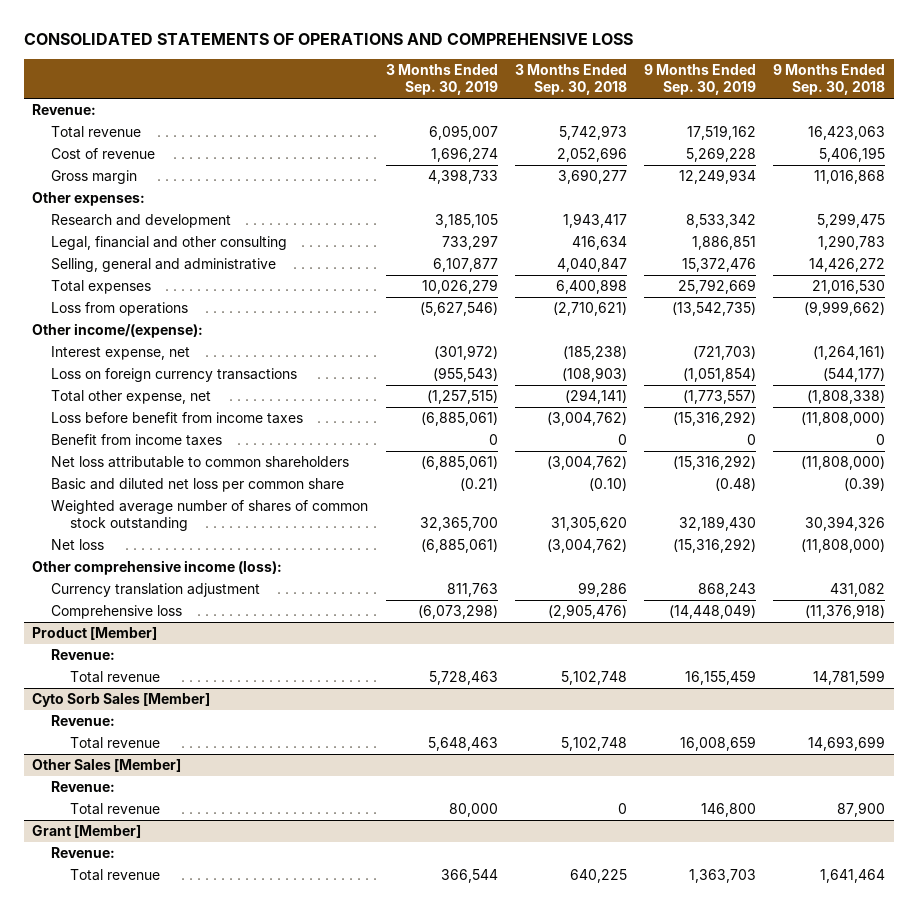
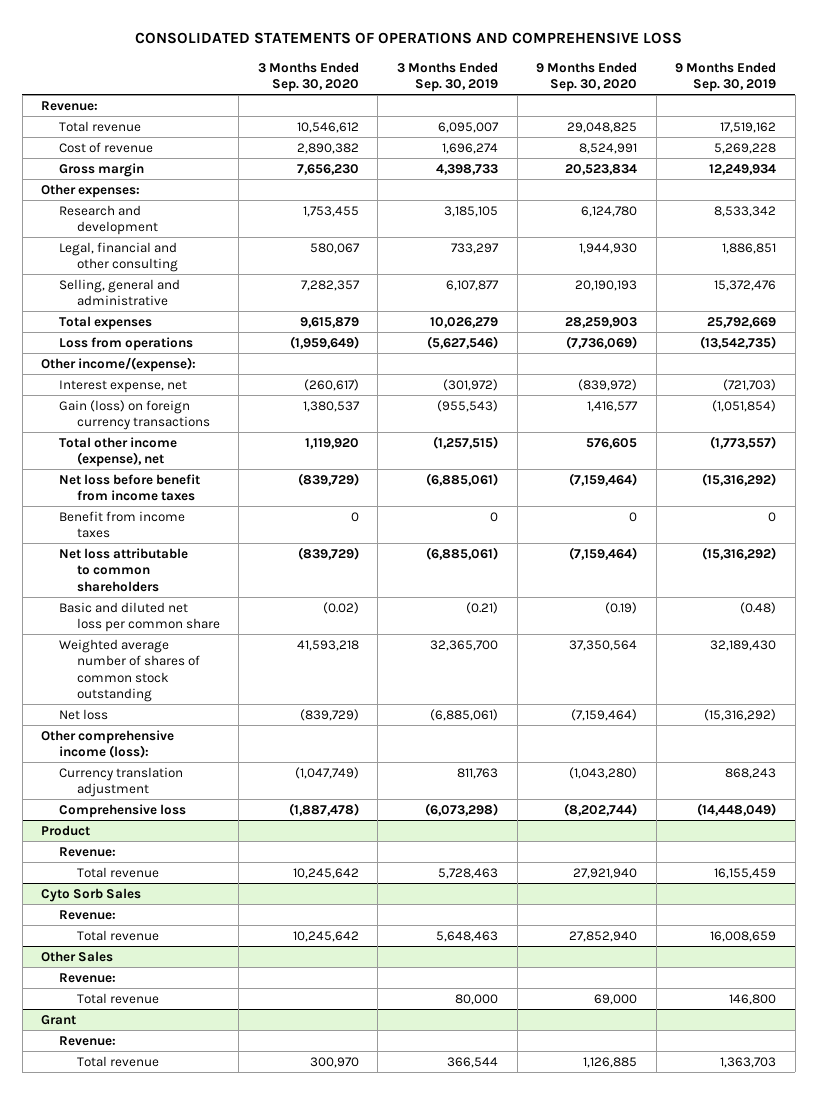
[514,64,627,96] 3 Months Ended Sep. 30, 2018 -> none
[773,64,886,96] 9 Months Ended Sep. 30, 2018 -> none
none -> [257,61,359,93] 3 Months Ended Sep. 30, 2020
none -> [536,61,638,93] 9 Months Ended Sep. 30, 2020
[51,368,298,383] Loss on foreign currency transactions -> [59,399,210,431] Gain (loss) on foreign currency transactions
[51,390,212,405] Total other expense, net -> [59,436,178,468] Total other income (expense), net
[51,412,304,425] Loss before benefit from income taxes -> [59,473,201,502] Net loss before benefit from income taxes
[32,627,158,641] Product [Member] -> [41,824,91,836] Product
[32,693,211,708] Cyto Sorb Sales [Member] -> [41,887,142,902] Cyto Sorb Sales
[32,759,182,773] Other Sales [Member] -> [41,950,114,962] Other Sales
[32,825,142,839] Grant [Member] -> [41,1014,77,1025] Grant

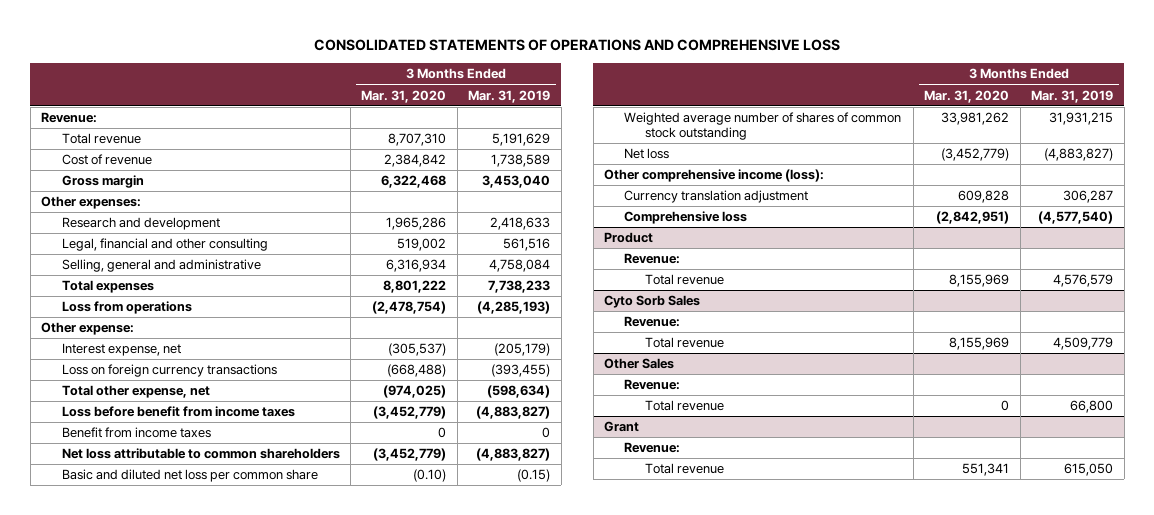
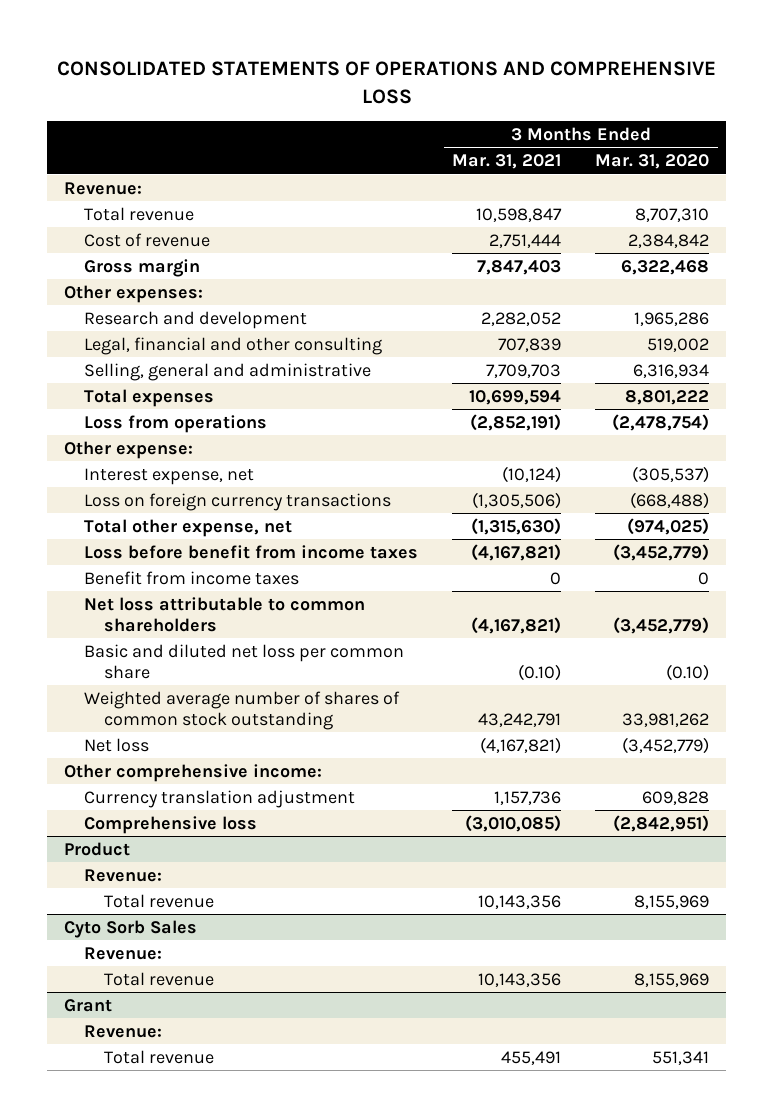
[468,89,551,103] Mar. 31, 2019 -> none
none -> [452,154,562,170] Mar. 31, 2021
[604,169,825,183] Other comprehensive income (loss): -> [64,763,323,782] Other comprehensive income:
[604,358,675,370] Other Sales -> none
[624,379,681,391] Revenue: -> none
[644,400,724,412] Total revenue -> none

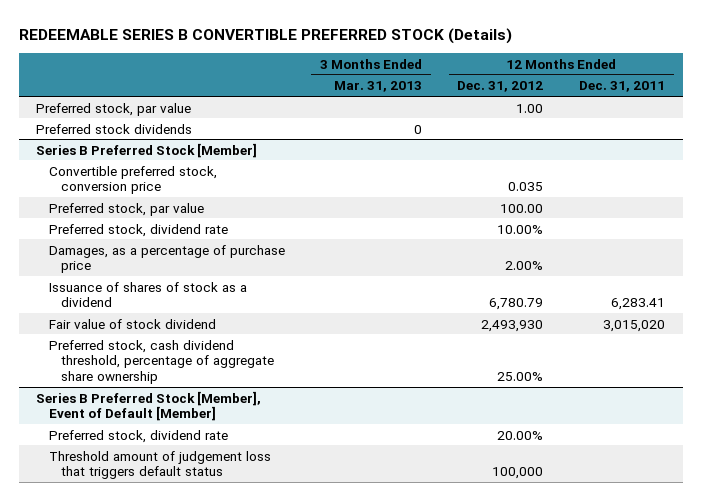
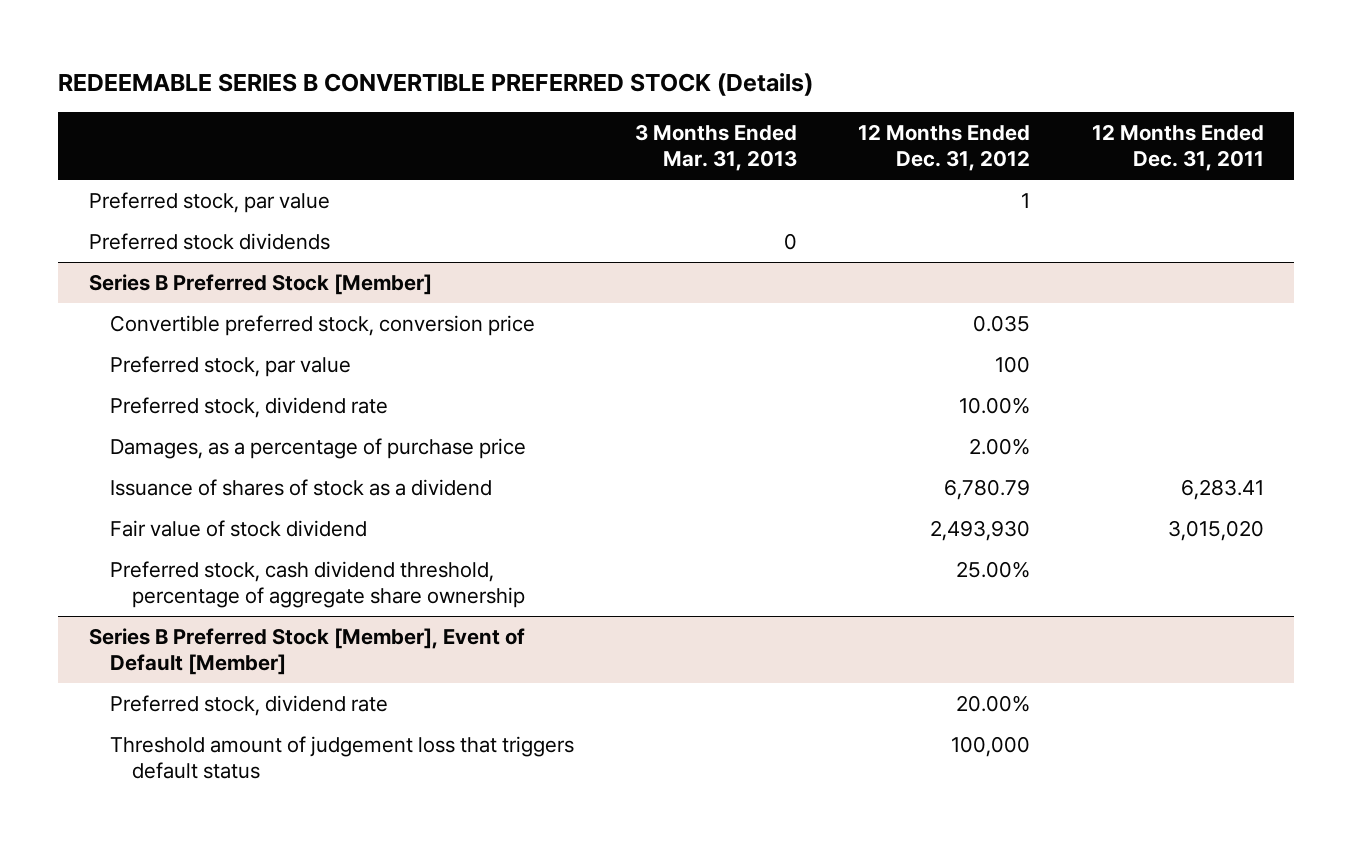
[516,103,544,113] 1.00 -> [1021,192,1031,208] 1
[500,203,544,213] 100.00 -> [995,355,1031,373] 100

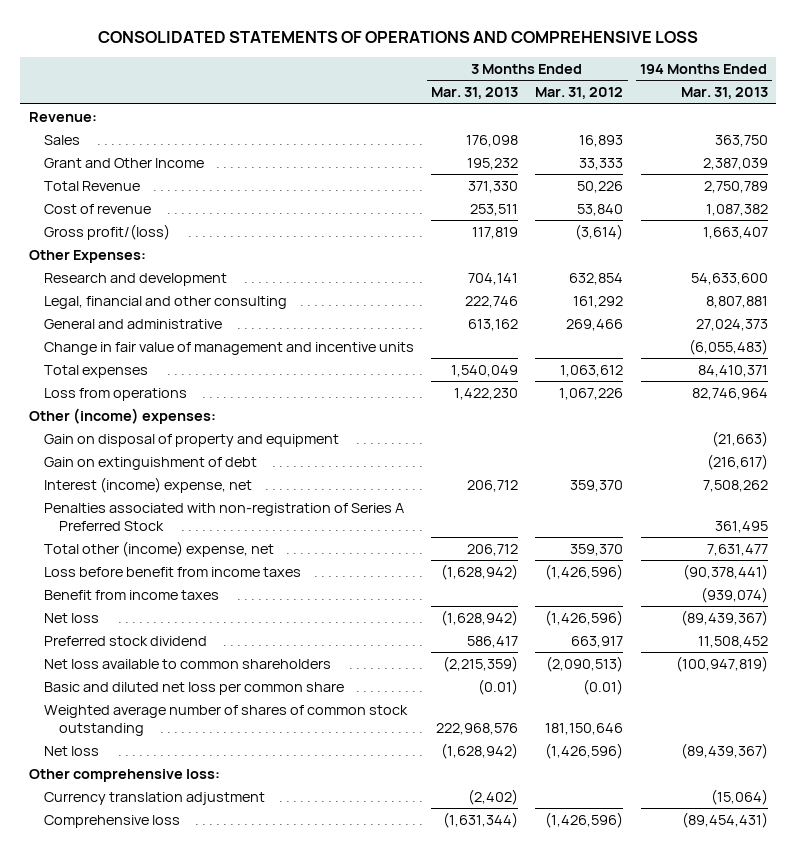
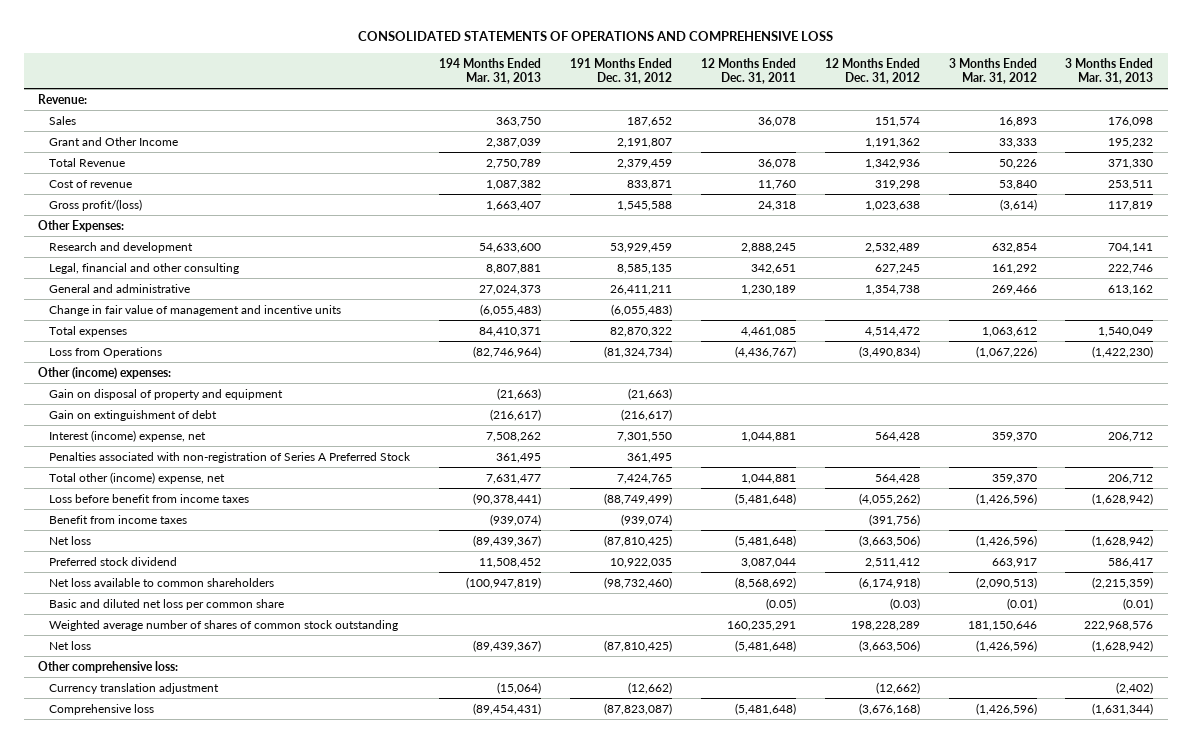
none -> [570,57,673,84] 191 Months Ended Dec. 31, 2012
none -> [700,57,796,84] 12 Months Ended Dec. 31, 2011
none -> [824,57,920,84] 12 Months Ended Dec. 31, 2012
[44,387,188,401] Loss from operations -> [49,346,163,358] Loss from Operations
[454,387,519,400] 1,422,230 -> [1092,345,1154,358] (1,422,230)
[559,387,624,400] 1,067,226 -> [975,345,1037,358] (1,067,226)
[691,387,768,400] 82,746,964 -> [473,345,542,358] (82,746,964)

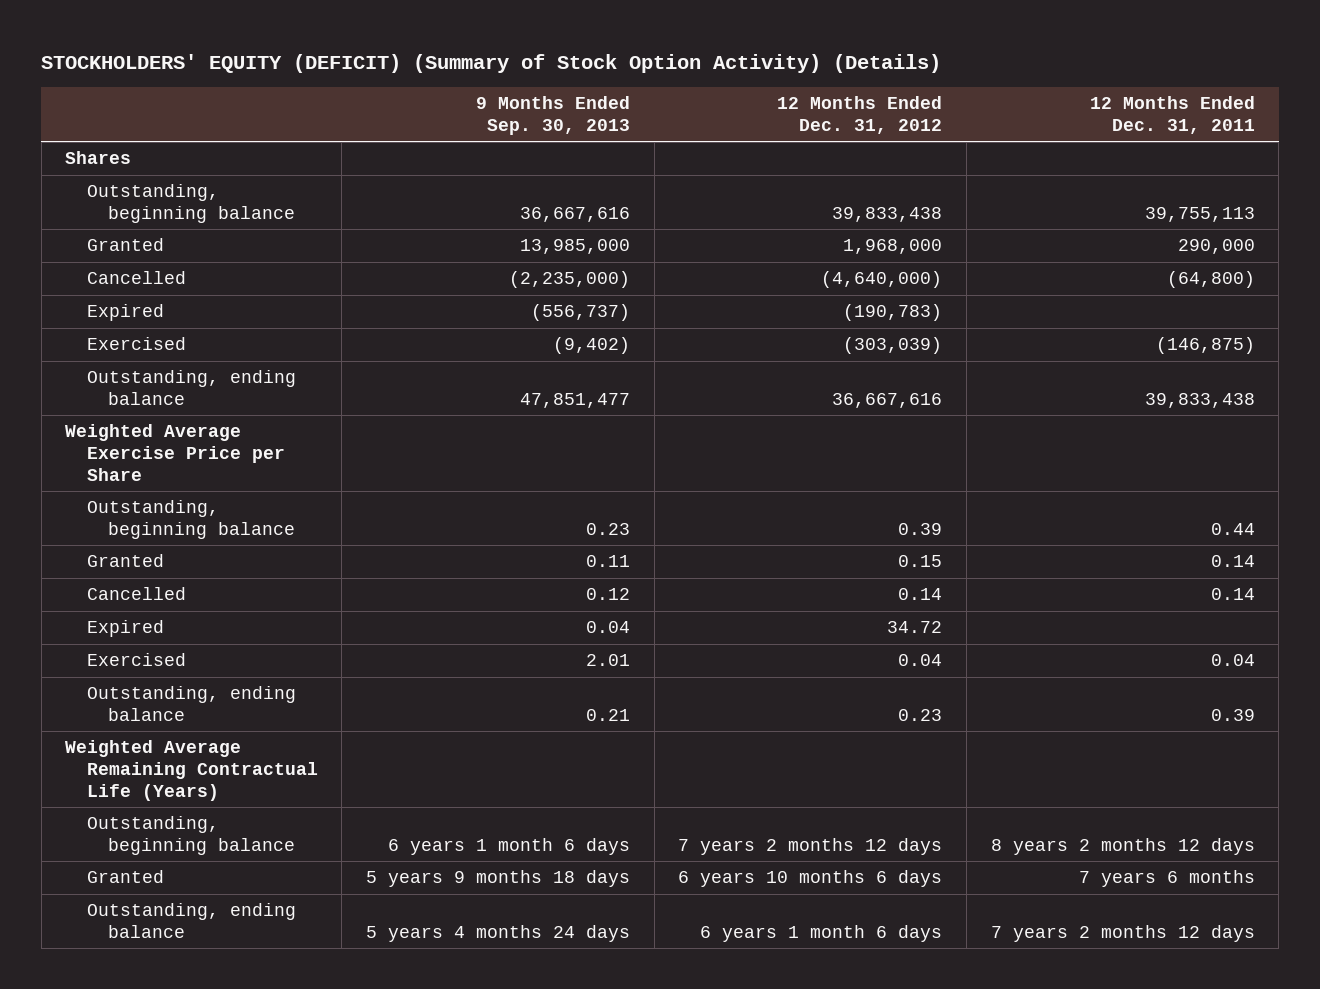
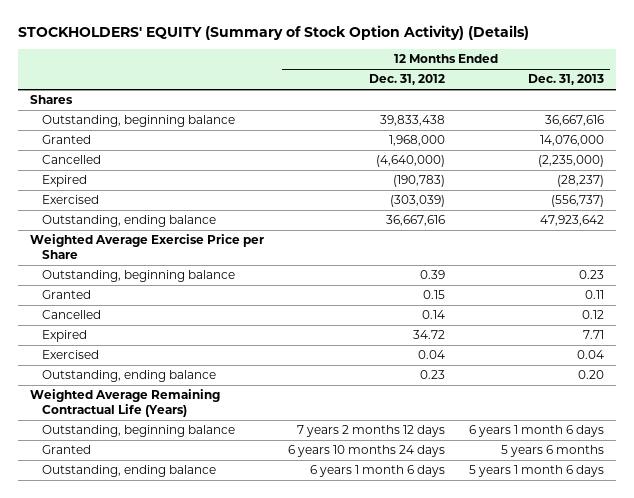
[41,54,942,74] STOCKHOLDERS' EQUITY (DEFICIT) (Summary of Stock Option Activity) (Details) -> [17,24,529,40] STOCKHOLDERS' EQUITY (Summary of Stock Option Activity) (Details)
[475,96,630,136] 9 Months Ended Sep. 30, 2013 -> none
[1089,96,1255,135] 12 Months Ended Dec. 31, 2011 -> none
none -> [527,74,604,86] Dec. 31, 2013
[678,870,943,888] 6 years 10 months 6 days -> [287,445,445,458] 6 years 10 months 24 days

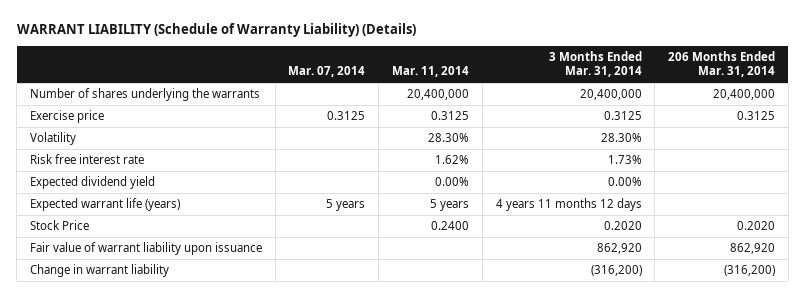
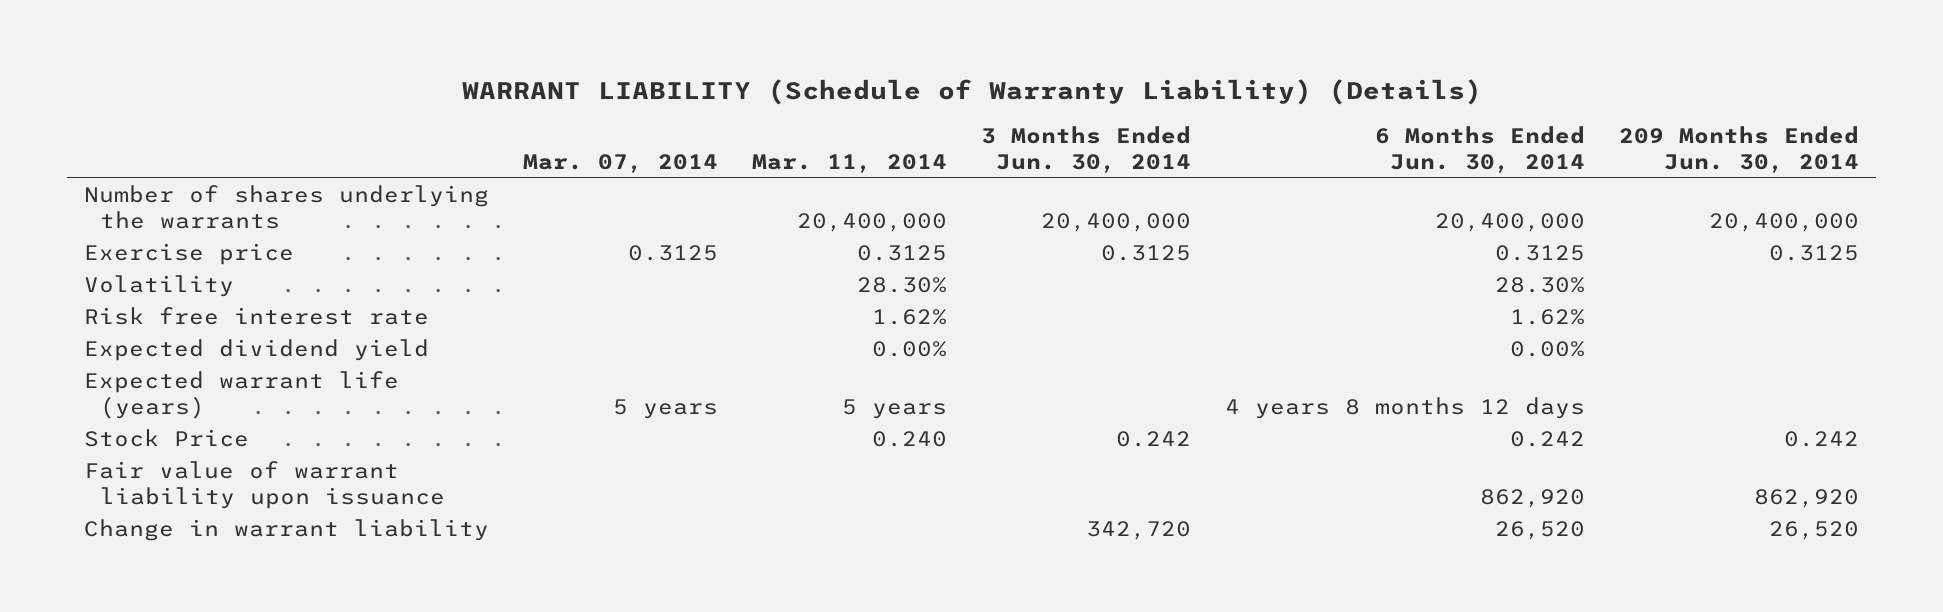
[548,50,642,78] 3 Months Ended Mar. 31, 2014 -> none
[668,50,776,78] 206 Months Ended Mar. 31, 2014 -> none
none -> [981,126,1192,173] 3 Months Ended Jun. 30, 2014
none -> [1375,126,1586,173] 6 Months Ended Jun. 30, 2014
none -> [1619,126,1860,173] 209 Months Ended Jun. 30, 2014
[430,221,469,231] 0.2400 -> [871,431,947,448] 0.240

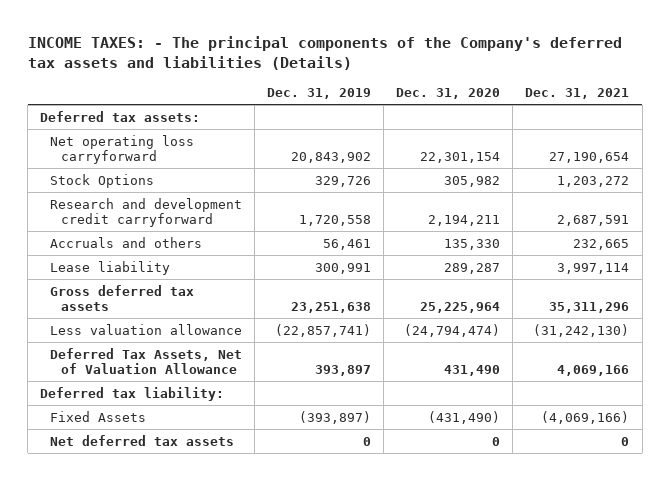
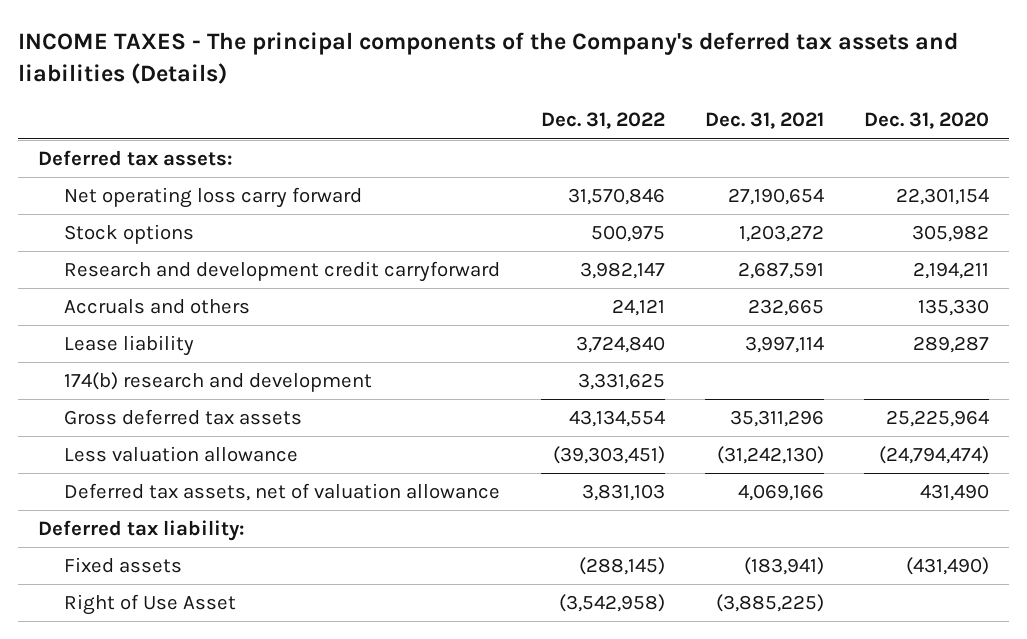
[27,35,622,70] INCOME TAXES: - The principal components of the Company's deferred tax assets and liabilities (Details) -> [17,32,958,85] INCOME TAXES - The principal components of the Company's deferred tax assets and liabilities (Details)
[267,88,372,100] Dec. 31, 2019 -> none
none -> [540,112,665,130] Dec. 31, 2022
[50,134,195,164] Net operating loss carryforward -> [64,186,363,208] Net operating loss carry forward
[50,173,155,188] Stock Options -> [64,223,195,244] Stock options
none -> [64,371,373,392] 174(b) research and development
[50,347,243,374] Deferred Tax Assets, Net of Valuation Allowance -> [64,482,501,501] Deferred tax assets, net of valuation allowance
[50,434,235,446] Net deferred tax assets -> none
[50,410,147,422] Fixed Assets -> [64,556,183,573] Fixed assets
[541,410,630,424] (4,069,166) -> [743,556,824,575] (183,941)
none -> [64,593,237,615] Right of Use Asset

